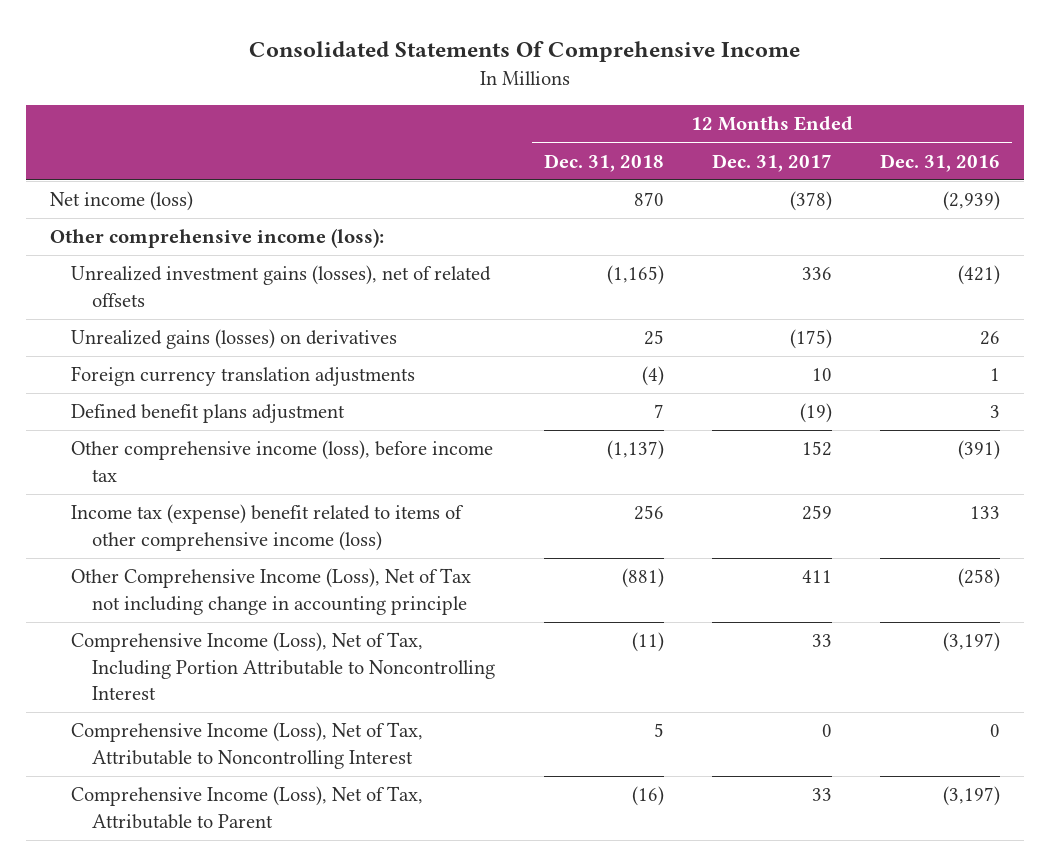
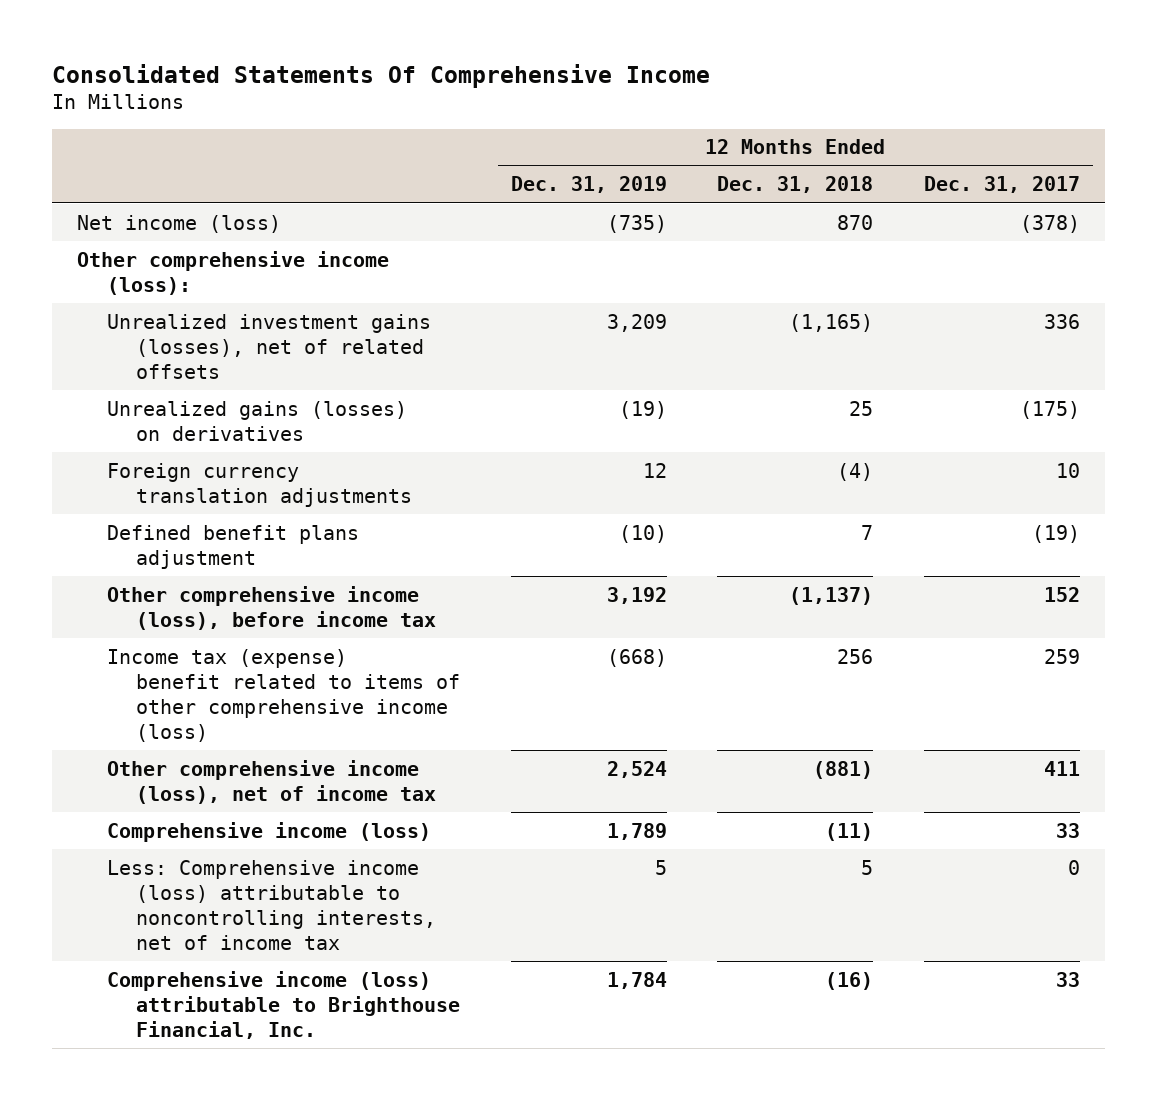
[880,153,1001,172] Dec. 31, 2016 -> none
none -> [510,176,667,194] Dec. 31, 2019
[71,568,472,615] Other Comprehensive Income (Loss), Net of Tax not including change in accounting principle -> [106,759,437,804] Other comprehensive income (loss), net of income tax
[71,632,496,701] Comprehensive Income (Loss), Net of Tax, Including Portion Attributable to Noncontrolling Interest -> [106,821,431,842] Comprehensive income (loss)
[71,722,424,769] Comprehensive Income (Loss), Net of Tax, Attributable to Noncontrolling Interest -> [106,859,437,950] Less: Comprehensive income (loss) attributable to noncontrolling interests, net of income tax
[71,786,424,829] Comprehensive Income (Loss), Net of Tax, Attributable to Parent -> [106,970,461,1039] Comprehensive income (loss) attributable to Brighthouse Financial, Inc.

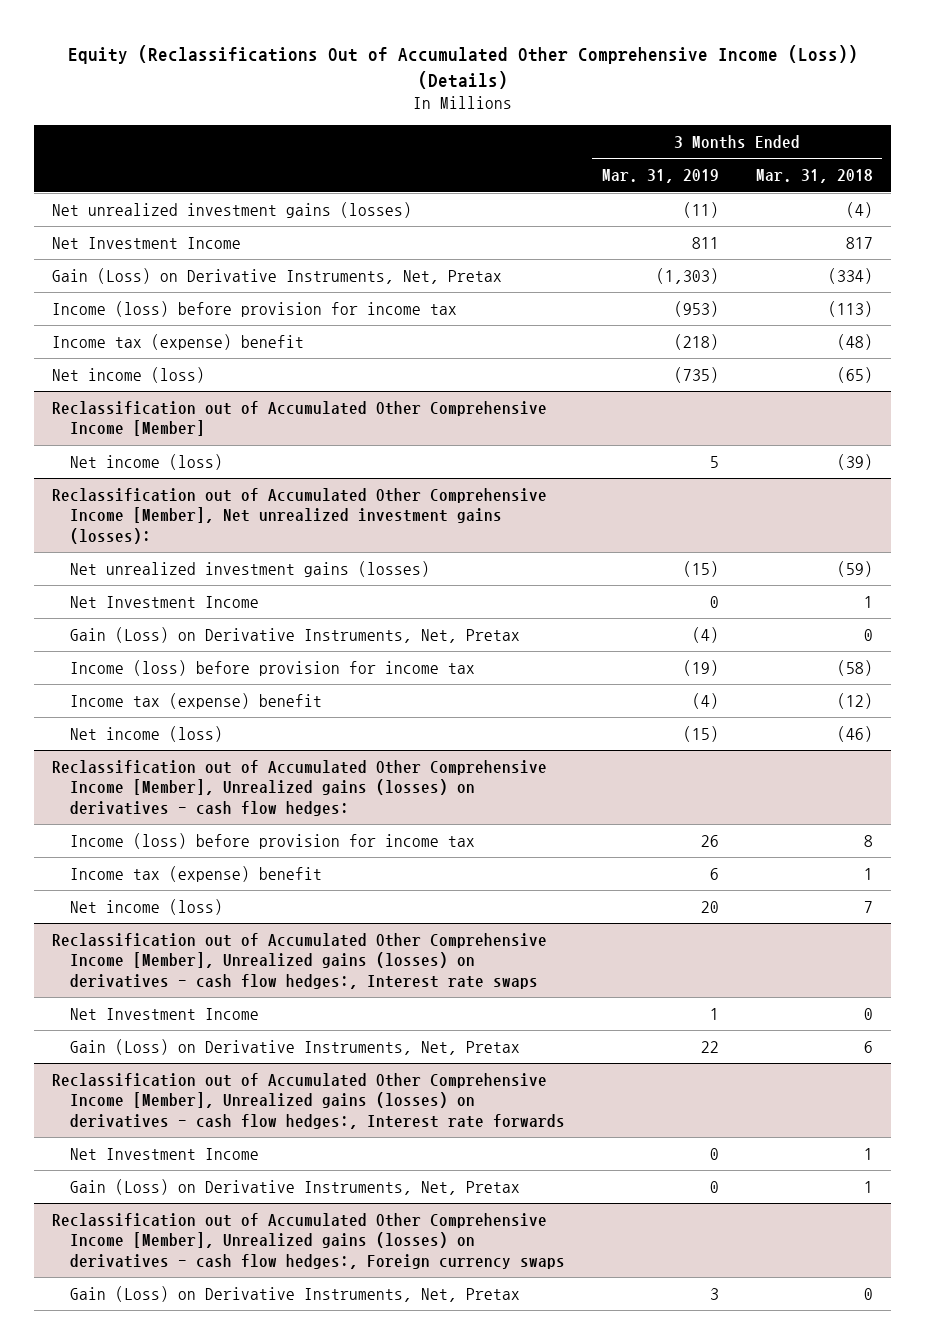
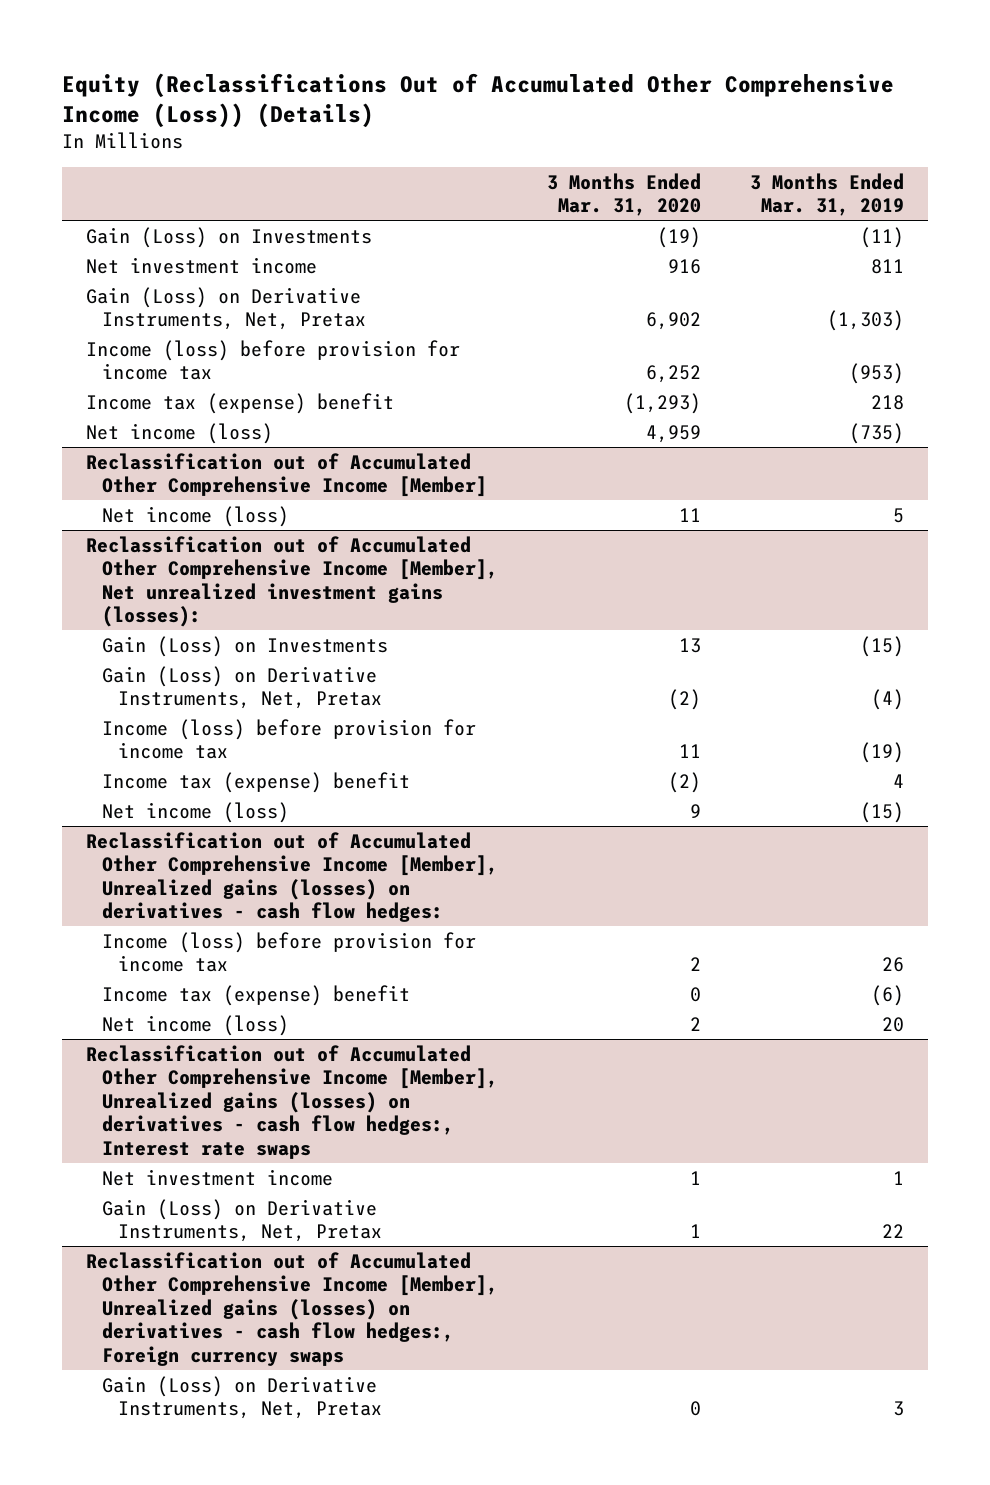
[755,169,873,184] Mar. 31, 2018 -> none
none -> [546,172,701,217] 3 Months Ended Mar. 31, 2020
[52,201,413,218] Net unrealized investment gains (losses) -> [86,226,373,248] Gain (Loss) on Investments
[52,236,242,249] Net Investment Income -> [86,256,318,274] Net investment income
[673,333,719,350] (218) -> [870,394,904,410] 218
[69,595,259,608] Net Investment Income -> none
[69,560,430,577] Net unrealized investment gains (losses) -> [101,635,388,657] Gain (Loss) on Investments
[691,692,719,709] (4) -> [892,773,904,788] 4
[709,867,719,880] 6 -> [870,984,904,1006] (6)
[69,1007,259,1020] Net Investment Income -> [101,1168,333,1186] Net investment income
[52,1072,565,1129] Reclassification out of Accumulated Other Comprehensive Income [Member], Unrealized gains (losses) on derivatives - cash flow hedges:, Interest rate forwards -> none
[69,1147,259,1160] Net Investment Income -> none
[69,1178,520,1195] Gain (Loss) on Derivative Instruments, Net, Pretax -> none

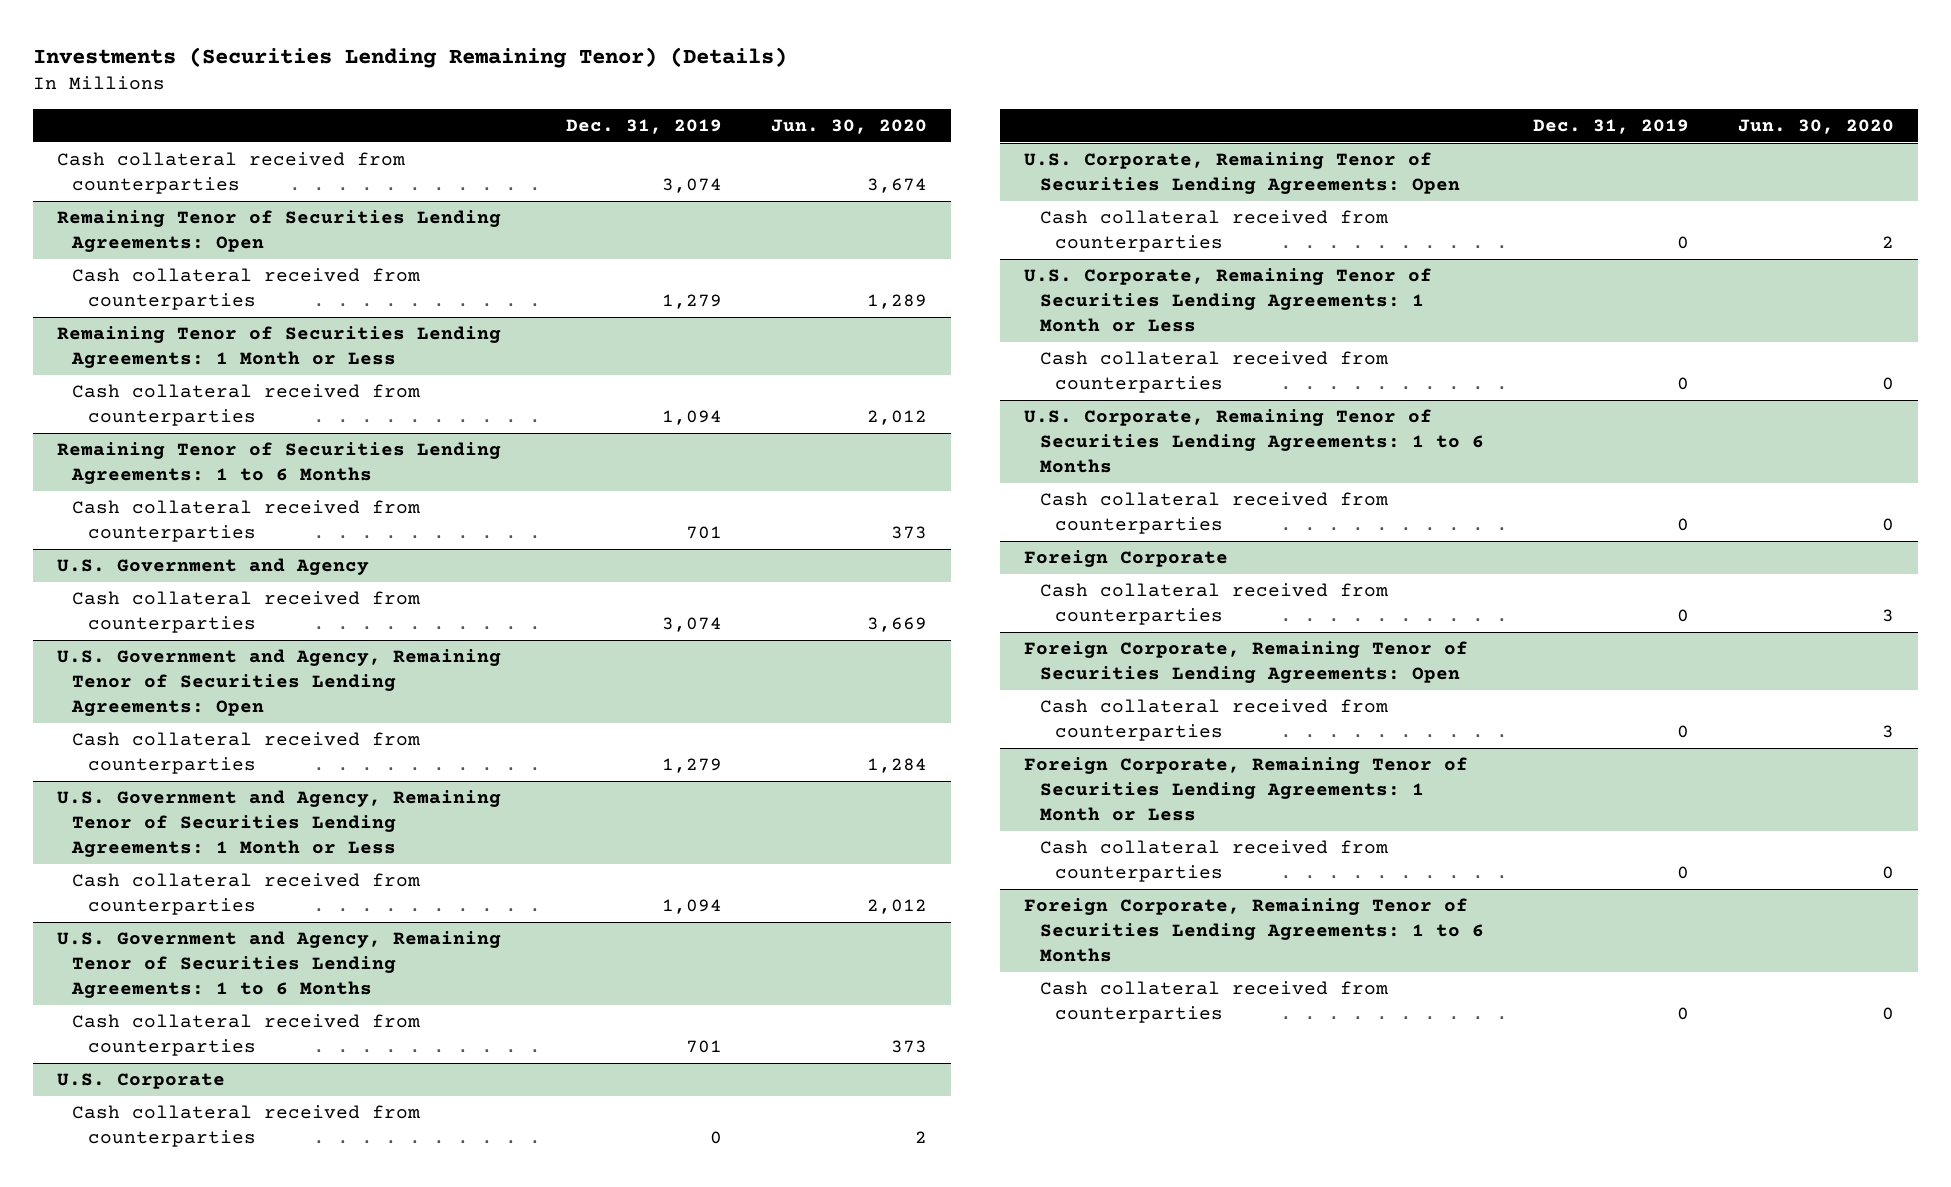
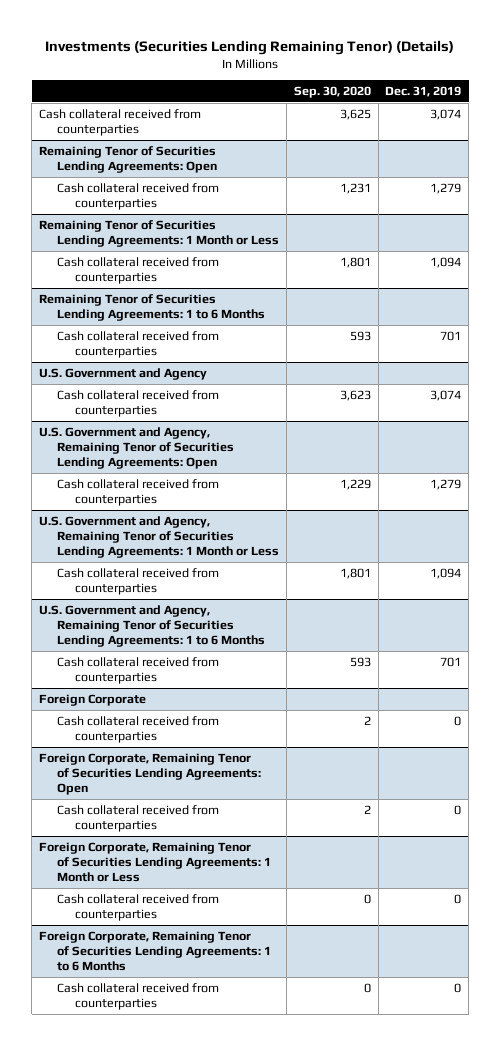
[770,119,927,135] Jun. 30, 2020 -> none
none -> [293,86,371,99] Sep. 30, 2020
[57,1073,226,1090] U.S. Corporate -> none
[72,1105,421,1148] Cash collateral received from counterparties -> none
[1024,152,1460,195] U.S. Corporate, Remaining Tenor of Securities Lending Agreements: Open -> none
[1039,210,1388,253] Cash collateral received from counterparties -> none
[1024,268,1433,332] U.S. Corporate, Remaining Tenor of Securities Lending Agreements: 1 Month or Less -> none
[1039,351,1388,394] Cash collateral received from counterparties -> none
[1024,409,1484,473] U.S. Corporate, Remaining Tenor of Securities Lending Agreements: 1 to 6 Months -> none
[1039,492,1388,535] Cash collateral received from counterparties -> none

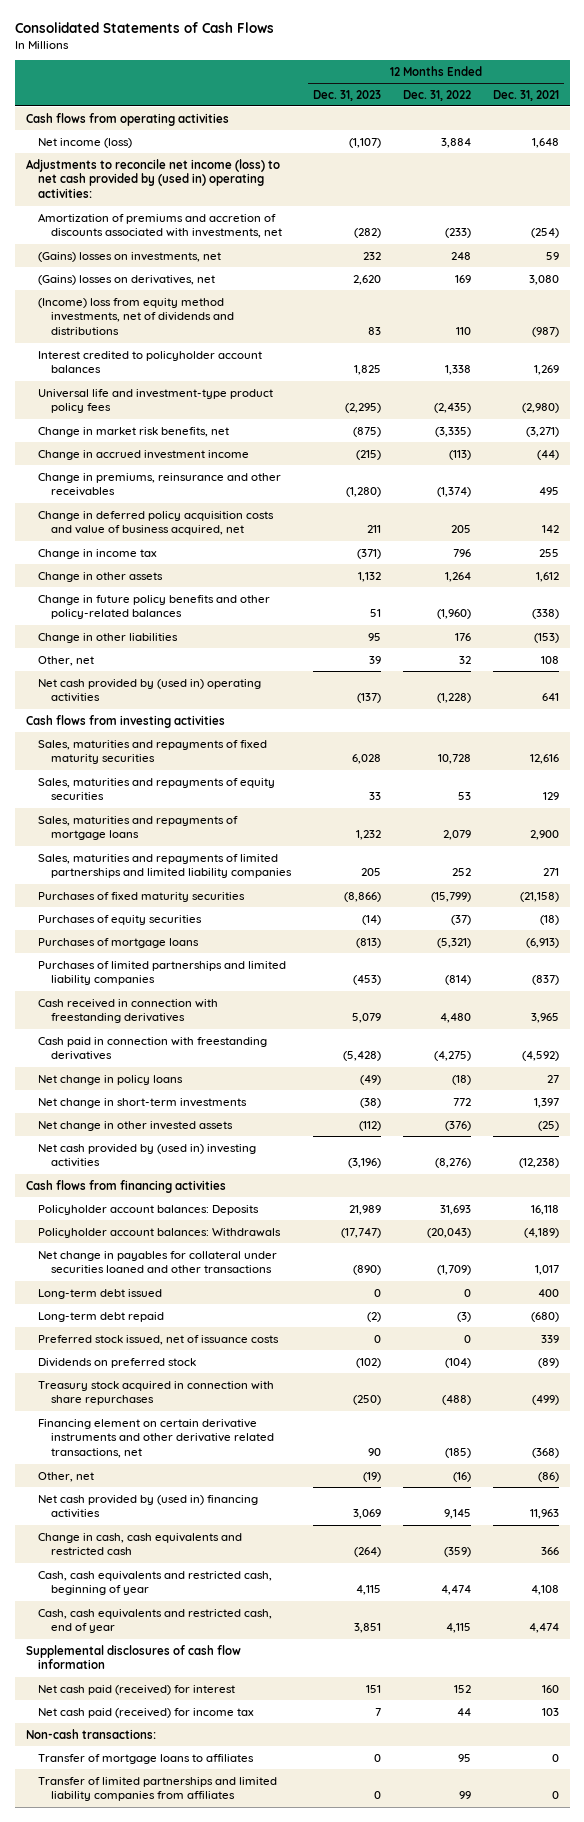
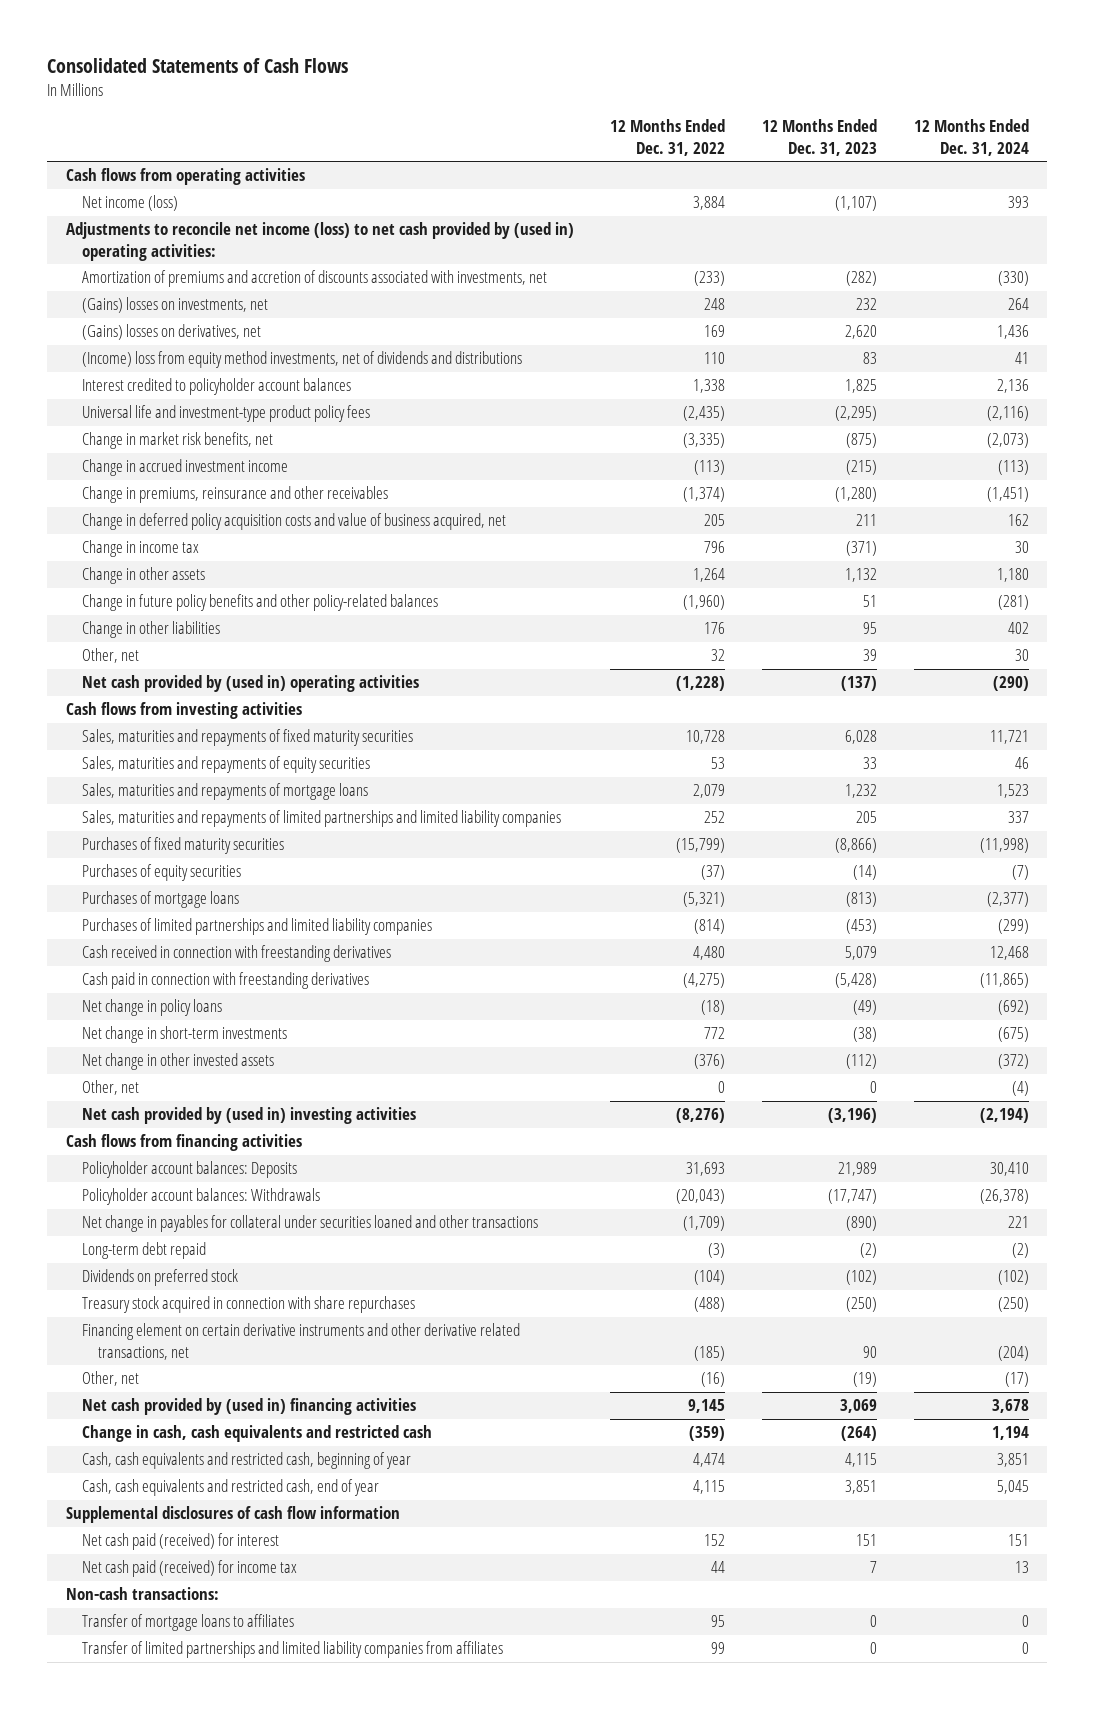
[492,89,559,101] Dec. 31, 2021 -> none
none -> [913,119,1029,156] 12 Months Ended Dec. 31, 2024
none -> [81,1080,139,1096] Other, net
[38,1288,163,1299] Long-term debt issued -> none
[38,1334,280,1345] Preferred stock issued, net of issuance costs -> none

